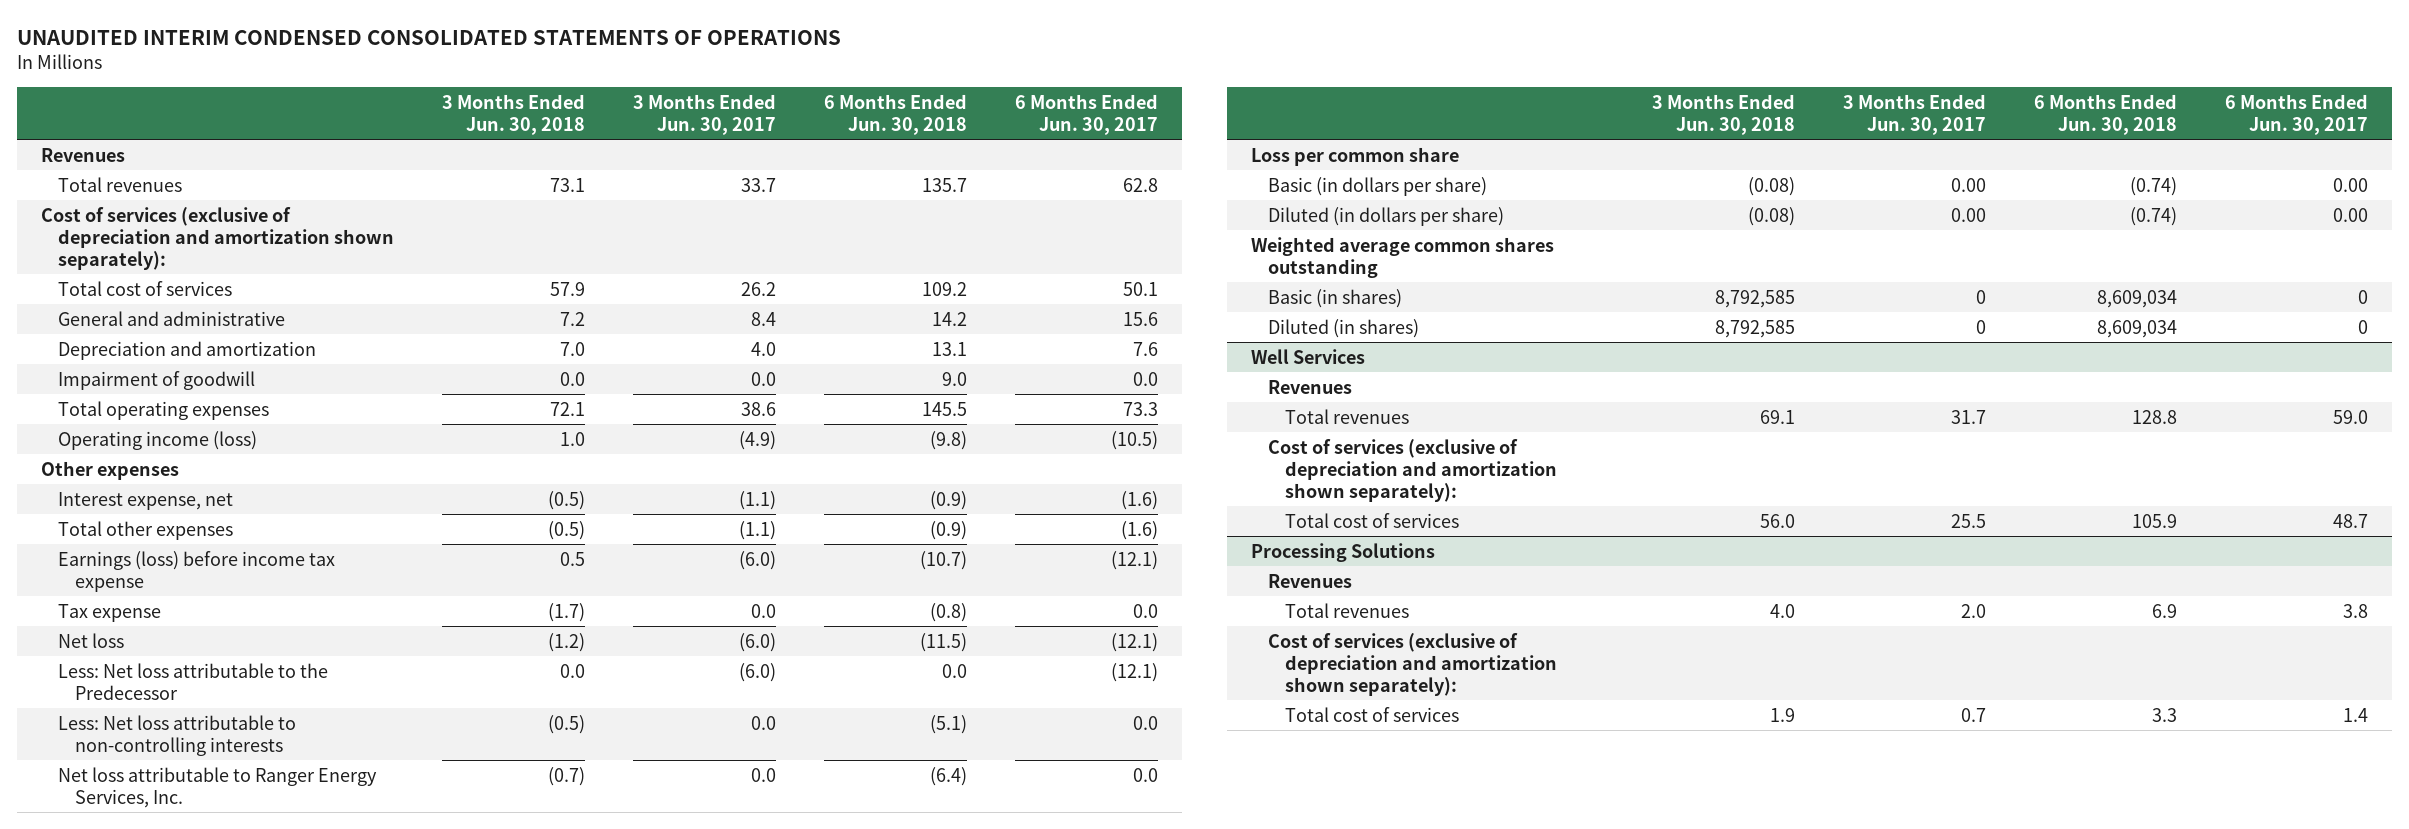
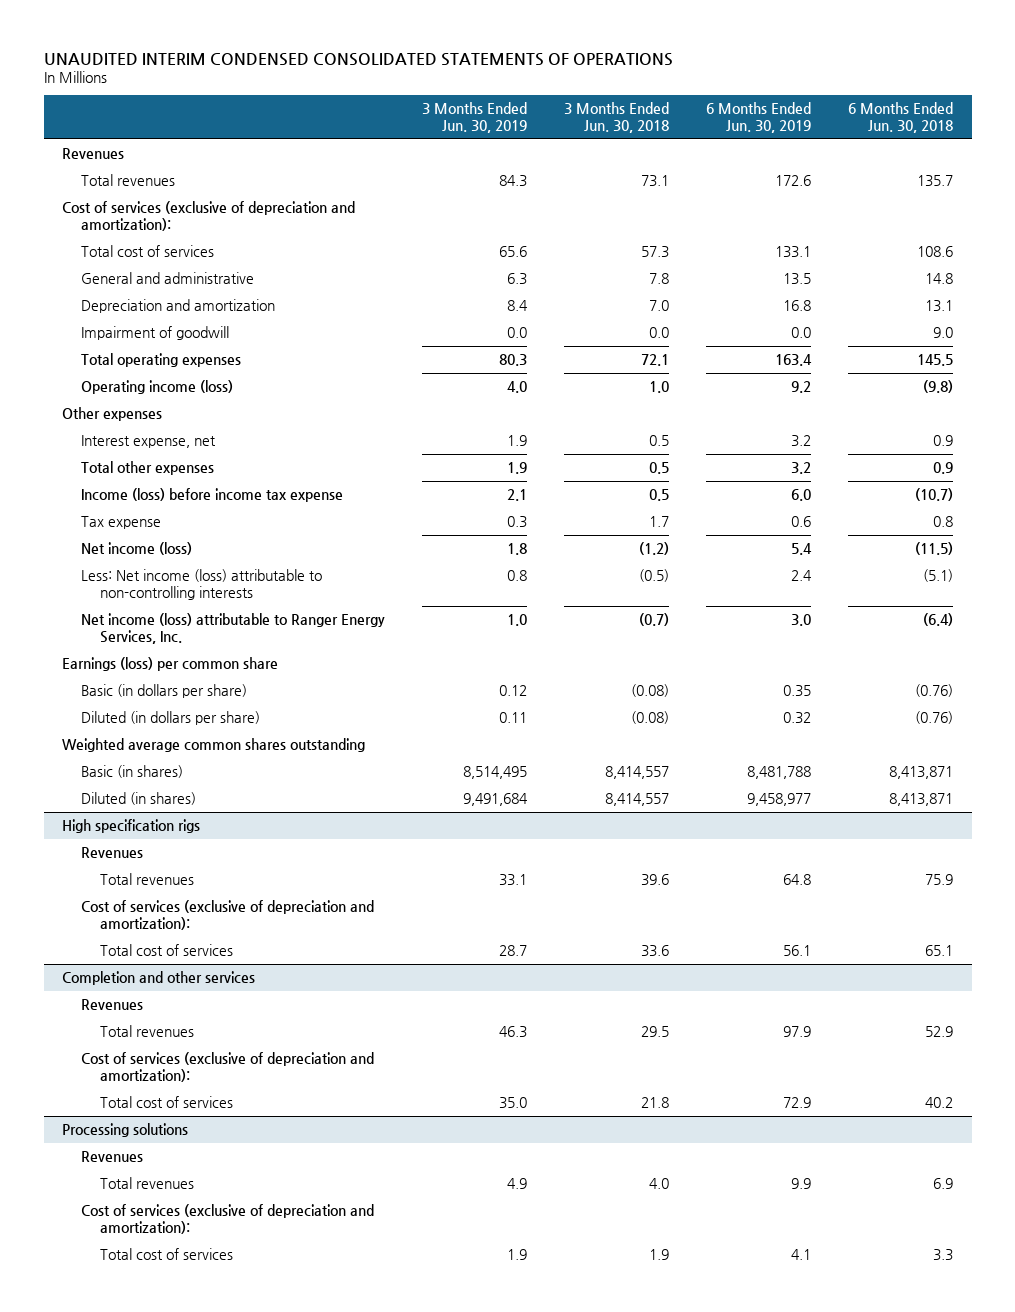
[632,93,776,135] 3 Months Ended Jun. 30, 2017 -> none
[1014,93,1158,135] 6 Months Ended Jun. 30, 2017 -> none
none -> [422,102,528,134] 3 Months Ended Jun. 30, 2019
none -> [706,102,812,134] 6 Months Ended Jun. 30, 2019
[41,206,395,270] Cost of services (exclusive of depreciation and amortization shown separately): -> [62,201,356,231] Cost of services (exclusive of depreciation and amortization):
[550,281,586,296] 57.9 -> [641,246,670,259] 57.3
[921,281,967,296] 109.2 -> [917,246,954,258] 108.6
[560,311,586,326] 7.2 -> [649,273,670,285] 7.8
[931,311,967,326] 14.2 -> [925,273,954,285] 14.8
[58,662,329,700] Less: Net loss attributable to the Predecessor -> none
[548,490,586,510] (0.5) -> [649,435,670,447] 0.5
[929,490,967,510] (0.9) -> [933,435,954,447] 0.9
[548,520,586,540] (0.5) -> [649,462,670,475] 0.5
[929,520,967,540] (0.9) -> [933,462,954,475] 0.9
[58,550,336,592] Earnings (loss) before income tax expense -> [80,488,343,503] Income (loss) before income tax expense
[548,602,586,622] (1.7) -> [649,516,670,528] 1.7
[929,602,967,622] (0.8) -> [933,516,954,528] 0.8
[58,632,125,648] Net loss -> [80,542,192,556] Net income (loss)
[58,714,297,756] Less: Net loss attributable to non-controlling interests -> [80,569,322,600] Less: Net income (loss) attributable to non-controlling interests
[58,766,378,808] Net loss attributable to Ranger Energy Services, Inc. -> [80,613,385,644] Net income (loss) attributable to Ranger Energy Services, Inc.
[1250,146,1459,166] Loss per common share -> [62,657,279,672] Earnings (loss) per common share
[2129,176,2177,196] (0.74) -> [915,684,954,698] (0.76)
[2129,206,2177,226] (0.74) -> [915,711,954,725] (0.76)
[1250,348,1365,364] Well Services -> none
[1714,289,1795,308] 8,792,585 -> [605,766,670,780] 8,414,557
[2096,289,2177,308] 8,609,034 -> [889,766,954,780] 8,413,871
[1714,319,1795,338] 8,792,585 -> [605,793,670,807] 8,414,557
[2096,319,2177,338] 8,609,034 -> [889,793,954,807] 8,413,871
none -> [62,819,201,834] High specification rigs
[1250,542,1435,562] Processing Solutions -> none
[1759,409,1795,424] 69.1 -> [641,874,670,887] 39.6
[2131,409,2177,424] 128.8 -> [925,874,954,886] 75.9
[1267,438,1557,502] Cost of services (exclusive of depreciation and amortization shown separately): -> [80,900,374,930] Cost of services (exclusive of depreciation and amortization):
[1759,513,1795,528] 56.0 -> [641,945,670,958] 33.6
[2131,513,2177,528] 105.9 -> [925,945,954,957] 65.1
none -> [62,971,256,986] Completion and other services
none -> [99,1025,194,1038] Total revenues
none -> [80,1052,374,1082] Cost of services (exclusive of depreciation and amortization):
none -> [99,1096,233,1109] Total cost of services
none -> [62,1123,189,1138] Processing solutions
none -> [80,1151,143,1163] Revenues
[1267,632,1557,696] Cost of services (exclusive of depreciation and amortization shown separately): -> [80,1204,374,1234] Cost of services (exclusive of depreciation and amortization):

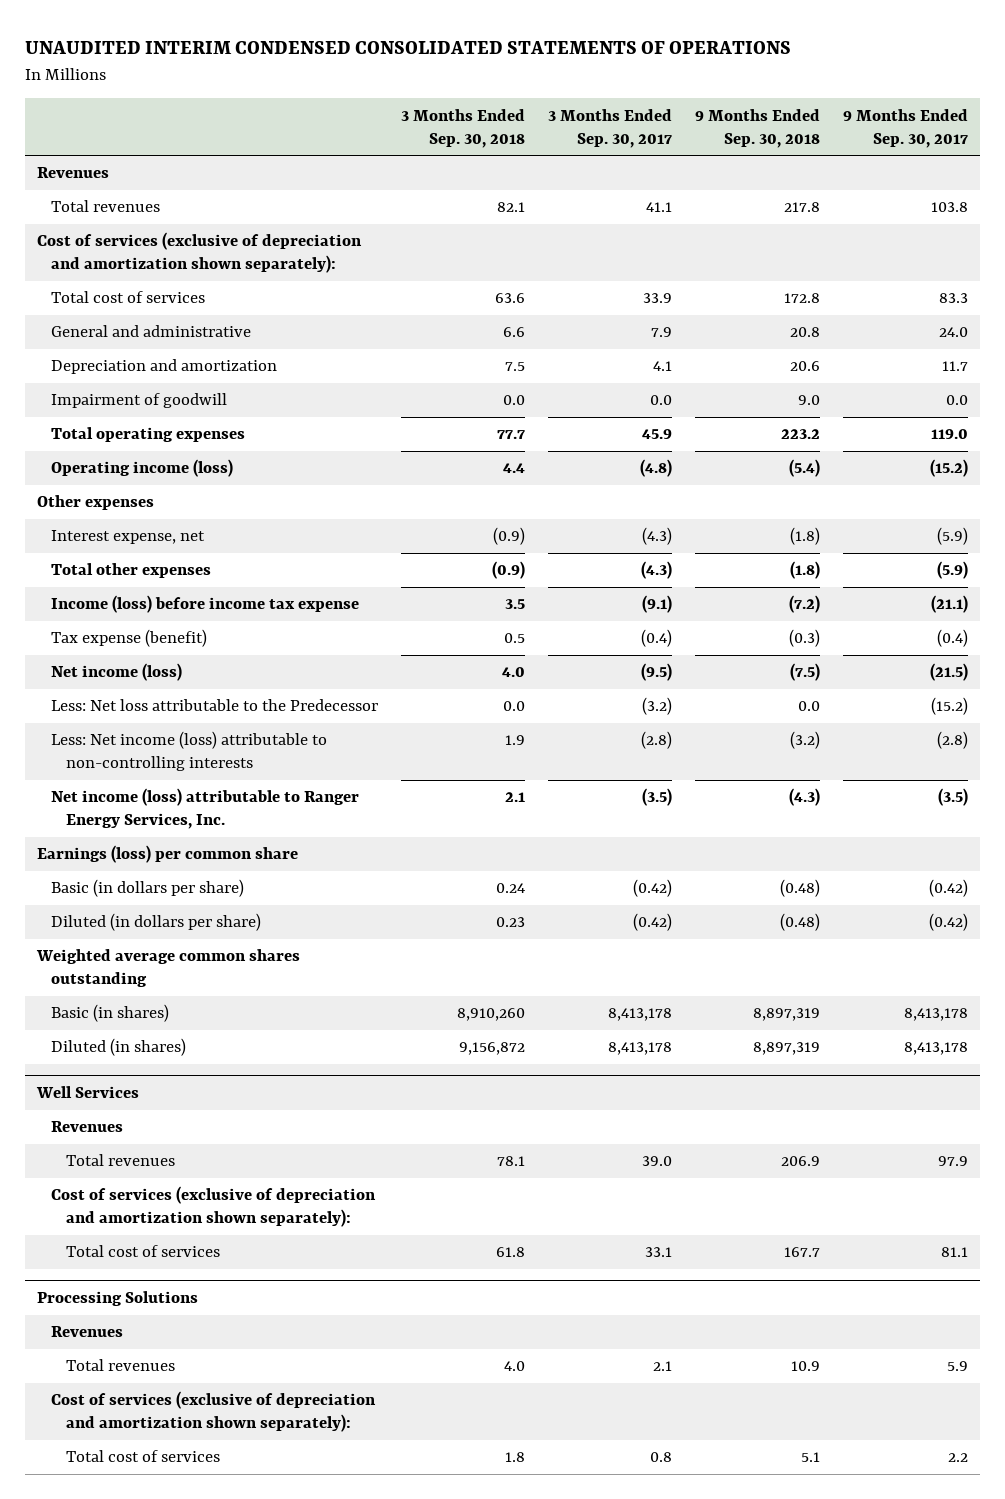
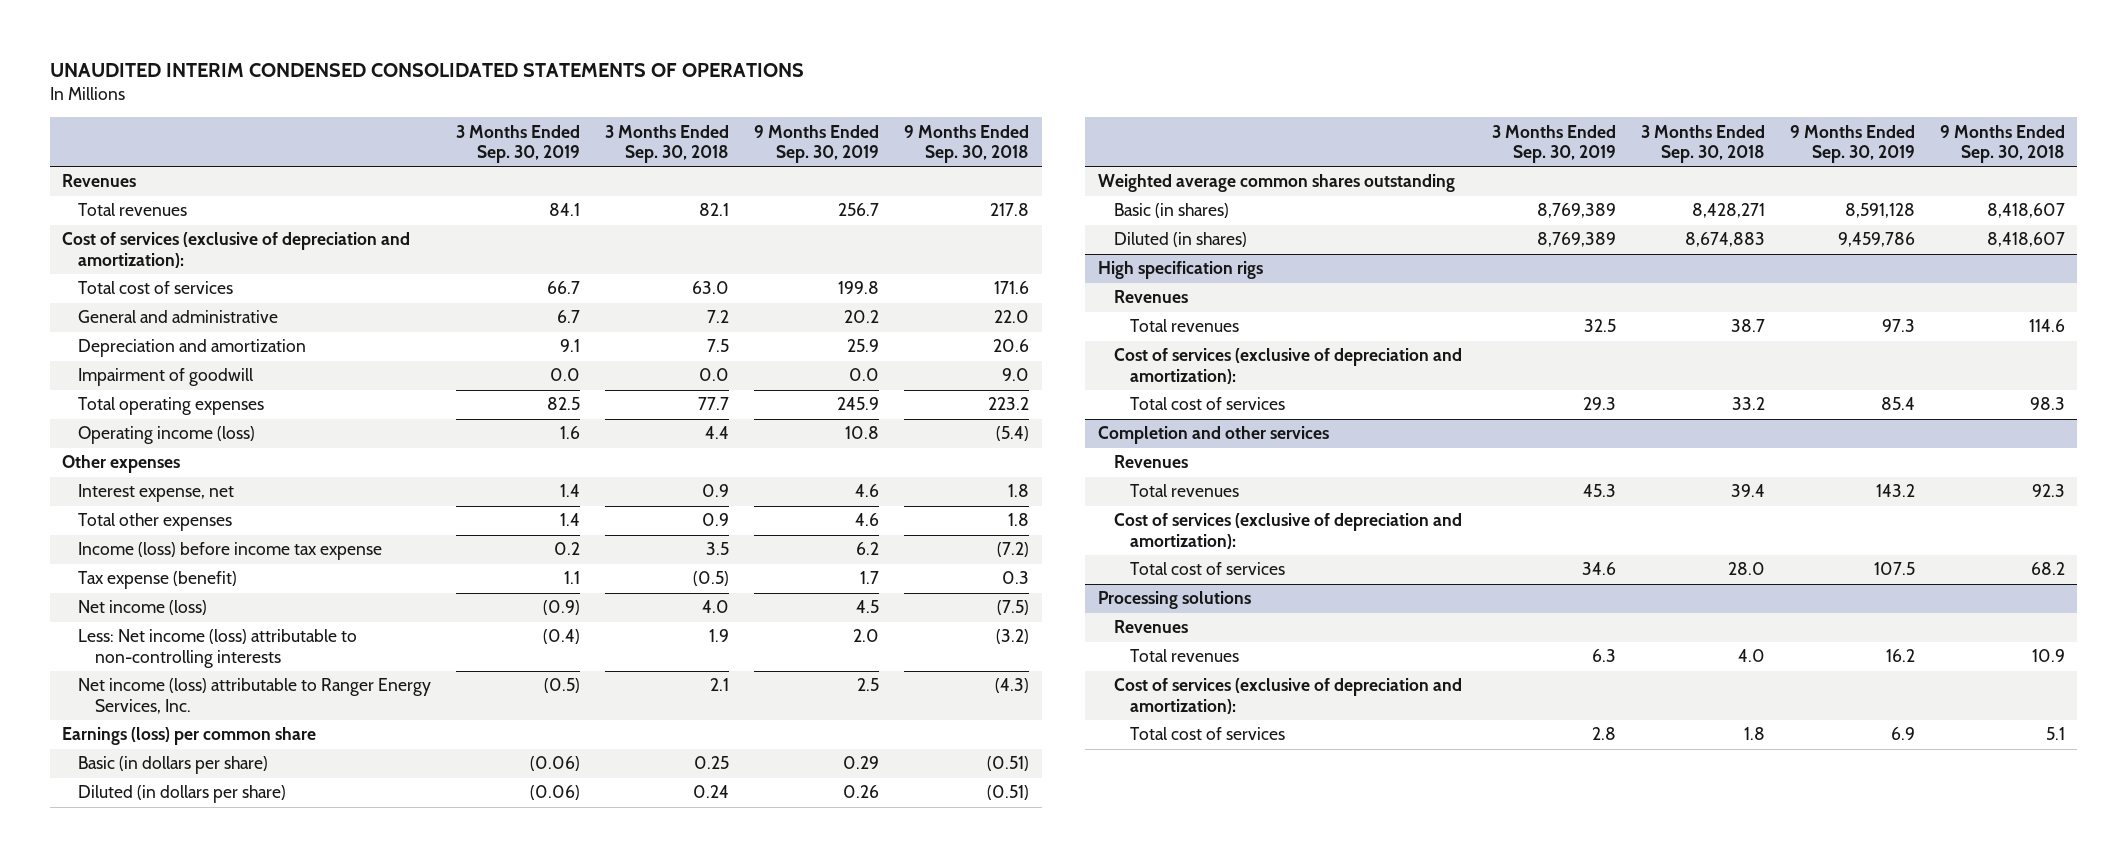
[548,108,673,148] 3 Months Ended Sep. 30, 2017 -> none
[843,108,969,148] 9 Months Ended Sep. 30, 2017 -> none
none -> [456,124,581,163] 3 Months Ended Sep. 30, 2019
none -> [754,124,880,163] 9 Months Ended Sep. 30, 2019
[36,232,362,274] Cost of services (exclusive of depreciation and amortization shown separately): -> [62,232,411,268] Cost of services (exclusive of depreciation and amortization):
[495,293,526,304] 63.6 -> [692,281,730,295] 63.0
[784,293,821,304] 172.8 -> [994,281,1030,295] 171.6
[503,327,526,338] 6.6 -> [707,310,730,324] 7.2
[790,327,821,338] 20.8 -> [994,310,1030,324] 22.0
[493,527,526,546] (0.9) -> [702,484,730,498] 0.9
[790,527,821,546] (1.8) -> [1008,484,1030,498] 1.8
[492,561,526,580] (0.9) -> [702,513,730,527] 0.9
[790,561,821,580] (1.8) -> [1008,513,1030,527] 1.8
[504,633,526,644] 0.5 -> [693,571,730,587] (0.5)
[789,629,821,648] (0.3) -> [1002,571,1030,585] 0.3
[51,699,379,712] Less: Net loss attributable to the Predecessor -> none
[496,883,526,894] 0.24 -> [694,756,730,770] 0.25
[780,879,821,898] (0.48) -> [987,756,1030,772] (0.51)
[496,917,526,928] 0.23 -> [693,785,730,799] 0.24
[780,913,821,932] (0.48) -> [987,785,1030,801] (0.51)
[35,1085,139,1098] Well Services -> none
[457,1008,526,1022] 8,910,260 -> [1691,203,1765,219] 8,428,271
[753,1008,821,1022] 8,897,319 -> [1986,203,2065,219] 8,418,607
[459,1042,526,1056] 9,156,872 -> [1684,232,1765,248] 8,674,883
[753,1042,821,1056] 8,897,319 -> [1986,232,2065,248] 8,418,607
none -> [1097,261,1263,280] High specification rigs
[36,1290,198,1306] Processing Solutions -> none
[497,1156,526,1167] 78.1 -> [1730,319,1765,333] 38.7
[781,1156,821,1167] 206.9 -> [2028,319,2065,333] 114.6
[51,1186,377,1228] Cost of services (exclusive of depreciation and amortization shown separately): -> [1113,348,1462,384] Cost of services (exclusive of depreciation and amortization):
[496,1247,526,1258] 61.8 -> [1731,397,1765,411] 33.2
[784,1247,821,1258] 167.7 -> [2029,397,2065,411] 98.3
none -> [1097,426,1329,445] Completion and other services
none -> [1129,484,1239,498] Total revenues
none -> [1113,513,1462,549] Cost of services (exclusive of depreciation and amortization):
none -> [1129,562,1285,576] Total cost of services
none -> [1097,591,1251,610] Processing solutions
none -> [1113,620,1188,634] Revenues
[51,1391,377,1433] Cost of services (exclusive of depreciation and amortization shown separately): -> [1113,678,1462,714] Cost of services (exclusive of depreciation and amortization):

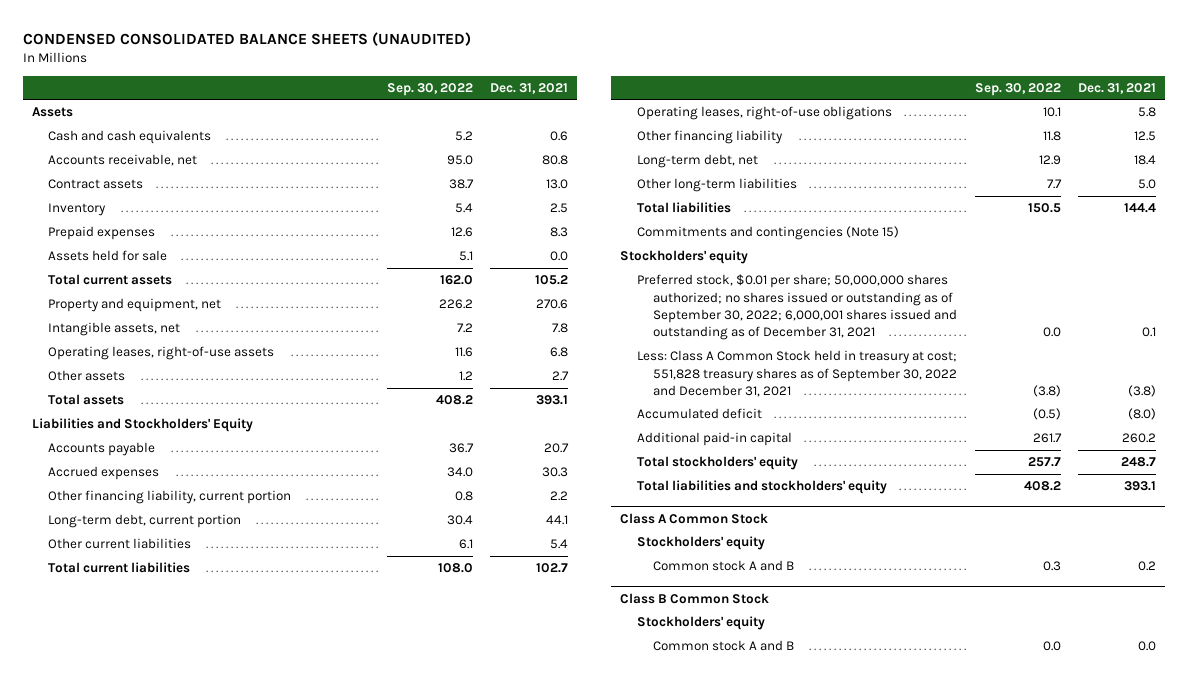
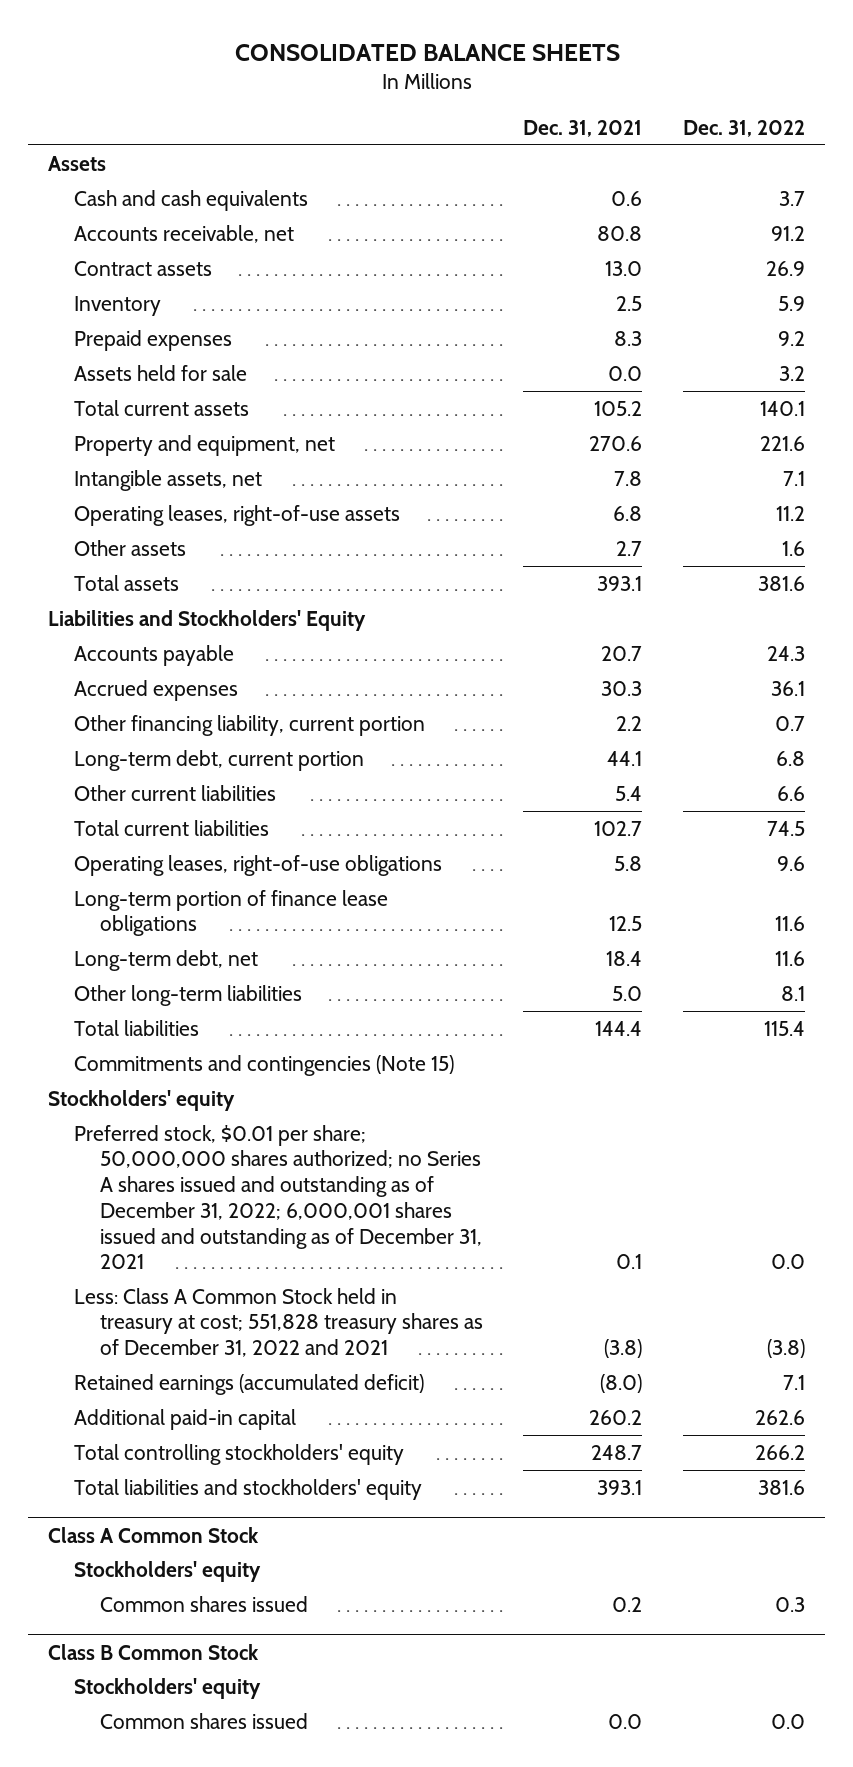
[22,31,471,46] CONDENSED CONSOLIDATED BALANCE SHEETS (UNAUDITED) -> [234,43,620,61] CONSOLIDATED BALANCE SHEETS
[386,82,473,96] Sep. 30, 2022 -> none
none -> [682,119,805,137] Dec. 31, 2022
[636,130,783,145] Other financing liability -> [74,889,389,937] Long-term portion of finance lease obligations
[636,274,958,341] Preferred stock, $0.01 per share; 50,000,000 shares authorized; no shares issued or outstanding as of September 30, 2022; 6,000,001 shares issued and outstanding as of December 31, 2021 -> [74,1124,482,1270] Preferred stock, $0.01 per share; 50,000,000 shares authorized; no Series A shares issued and outstanding as of December 31, 2022; 6,000,001 shares issued and outstanding as of December 31, 2021
[636,350,958,397] Less: Class A Common Stock held in treasury at cost; 551,828 treasury shares as of September 30, 2022 and December 31, 2021 -> [74,1287,483,1358] Less: Class A Common Stock held in treasury at cost; 551,828 treasury shares as of December 31, 2022 and 2021
[636,408,762,420] Accumulated deficit -> [74,1373,425,1395] Retained earnings (accumulated deficit)
[636,456,798,471] Total stockholders' equity -> [74,1443,405,1465] Total controlling stockholders' equity
[653,560,795,572] Common stock A and B -> [99,1595,308,1612] Common shares issued
[653,640,795,652] Common stock A and B -> [99,1712,308,1729] Common shares issued

